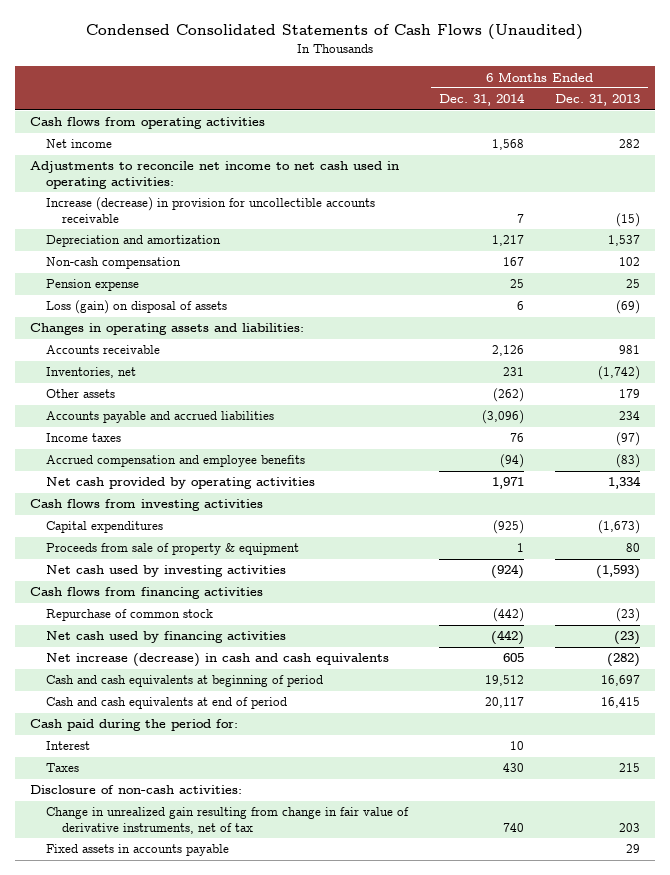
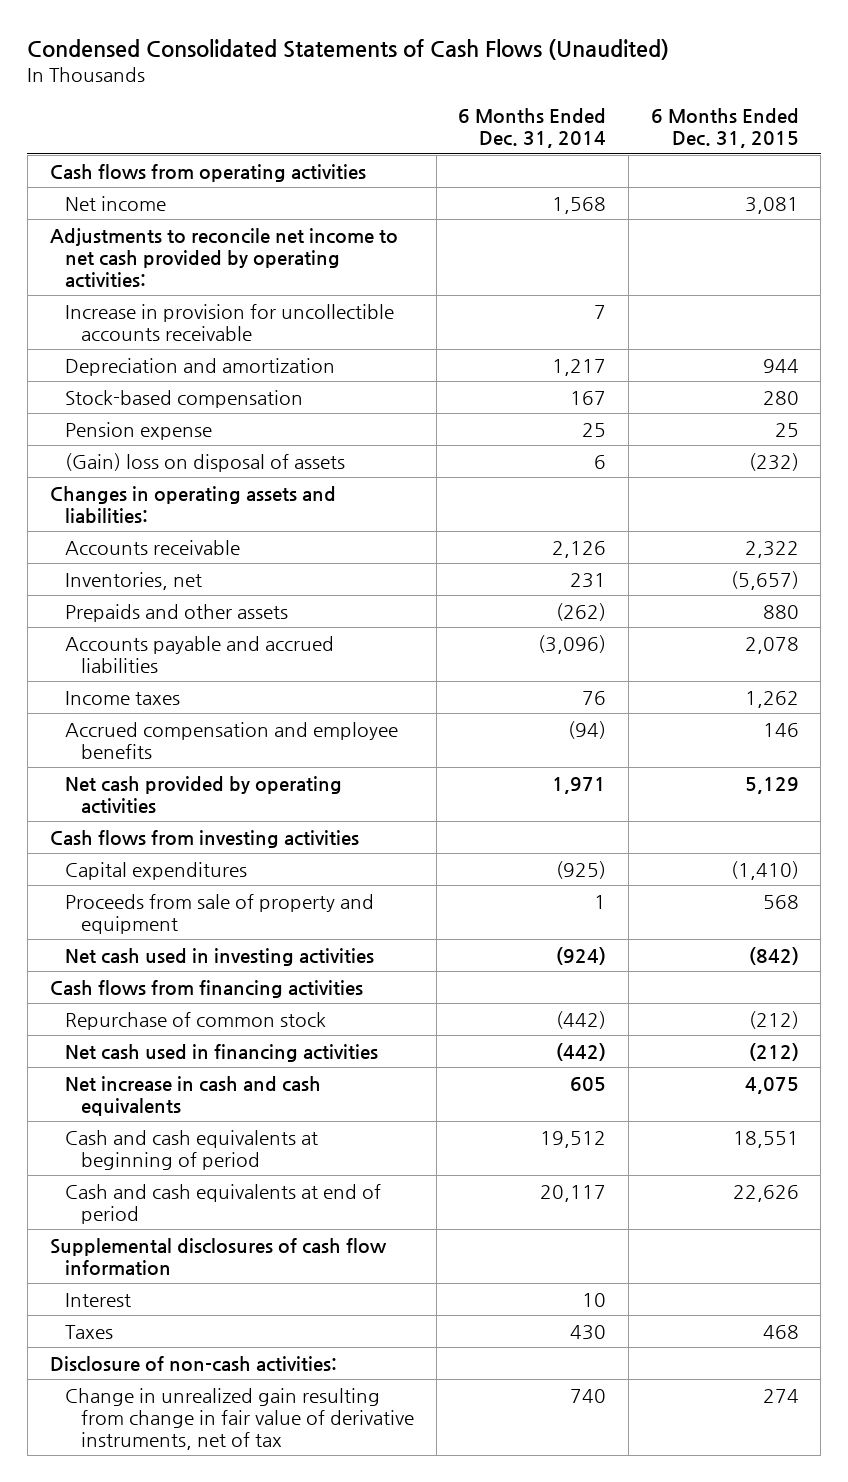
[554,94,640,107] Dec. 31, 2013 -> none
none -> [650,108,799,149] 6 Months Ended Dec. 31, 2015
[30,161,400,189] Adjustments to reconcile net income to net cash used in operating activities: -> [49,227,398,288] Adjustments to reconcile net income to net cash provided by operating activities:
[46,197,376,223] Increase (decrease) in provision for uncollectible accounts receivable -> [65,303,395,341] Increase in provision for uncollectible accounts receivable
[46,257,182,270] Non-cash compensation -> [65,389,304,408] Stock-based compensation
[46,300,228,315] Loss (gain) on disposal of assets -> [65,452,346,472] (Gain) loss on disposal of assets
[46,389,116,399] Other assets -> [65,603,289,622] Prepaids and other assets
[46,543,300,556] Proceeds from sale of property & equipment -> [65,893,375,934] Proceeds from sale of property and equipment
[46,565,287,578] Net cash used by investing activities -> [65,947,375,966] Net cash used in investing activities
[46,631,287,644] Net cash used by financing activities -> [65,1043,379,1062] Net cash used in financing activities
[46,653,390,668] Net increase (decrease) in cash and cash equivalents -> [65,1075,322,1116] Net increase in cash and cash equivalents
[30,719,239,732] Cash paid during the period for: -> [49,1237,387,1275] Supplemental disclosures of cash flow information
[46,844,230,857] Fixed assets in accounts payable -> none

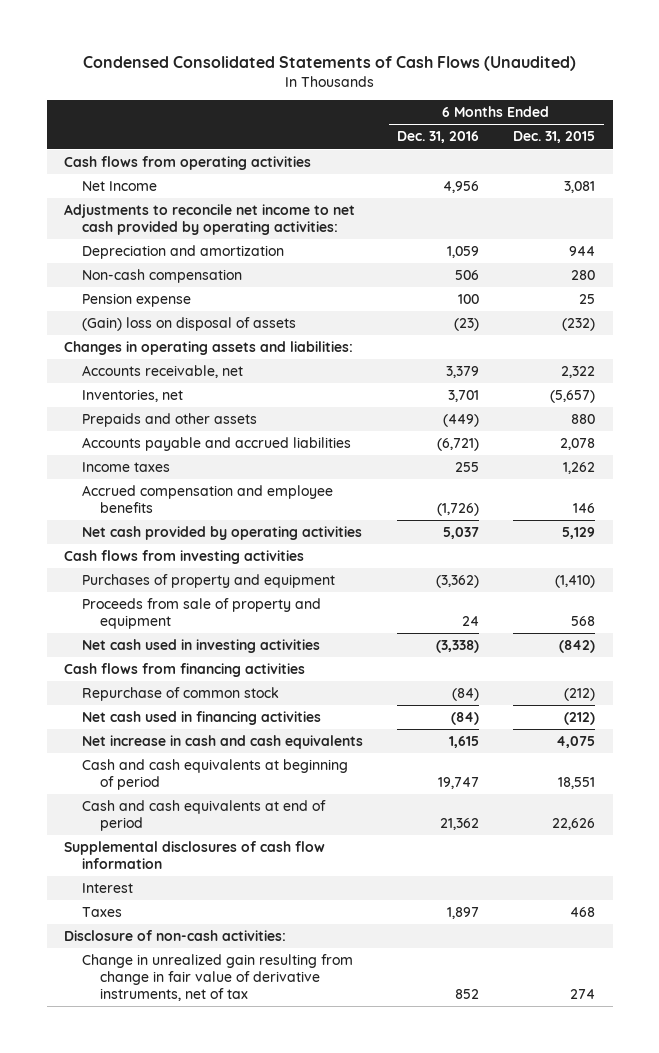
[458,108,607,149] 6 Months Ended Dec. 31, 2014 -> none
none -> [397,131,480,144] Dec. 31, 2016
[65,195,167,211] Net income -> [82,180,158,191] Net Income
[65,303,395,341] Increase in provision for uncollectible accounts receivable -> none
[65,389,304,408] Stock-based compensation -> [82,268,243,283] Non-cash compensation
[65,539,241,555] Accounts receivable -> [82,364,244,378] Accounts receivable, net
[65,861,248,880] Capital expenditures -> [82,573,336,588] Purchases of property and equipment

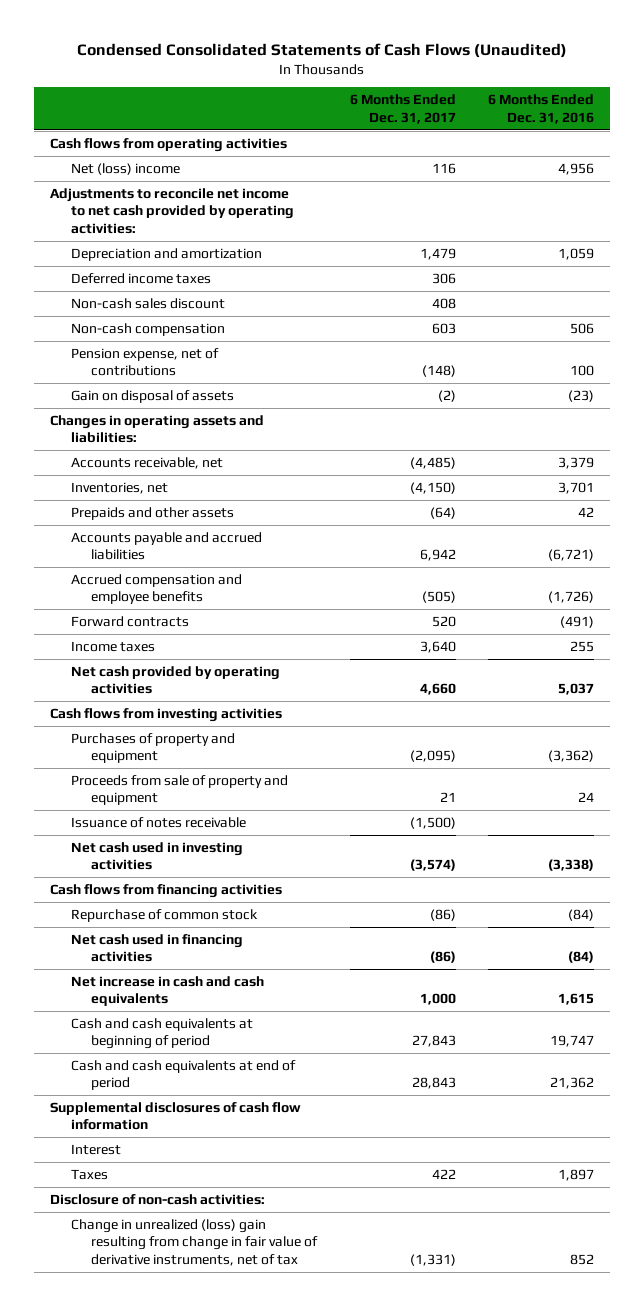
[513,131,596,144] Dec. 31, 2015 -> none
none -> [349,94,456,124] 6 Months Ended Dec. 31, 2017
[82,180,158,191] Net Income -> [70,162,180,175] Net (loss) income
none -> [70,272,211,284] Deferred income taxes
none -> [70,297,225,309] Non-cash sales discount
[82,292,192,307] Pension expense -> [70,347,219,377] Pension expense, net of contributions
[82,316,297,331] (Gain) loss on disposal of assets -> [70,389,234,403] Gain on disposal of assets
[443,413,480,427] (449) -> [578,506,595,517] 42
none -> [70,615,189,627] Forward contracts
[82,461,171,472] Income taxes -> [70,640,155,652] Income taxes
none -> [70,816,246,828] Issuance of notes receivable
[82,953,354,1002] Change in unrealized gain resulting from change in fair value of derivative instruments, net of tax -> [70,1218,319,1267] Change in unrealized (loss) gain resulting from change in fair value of derivative instruments, net of tax

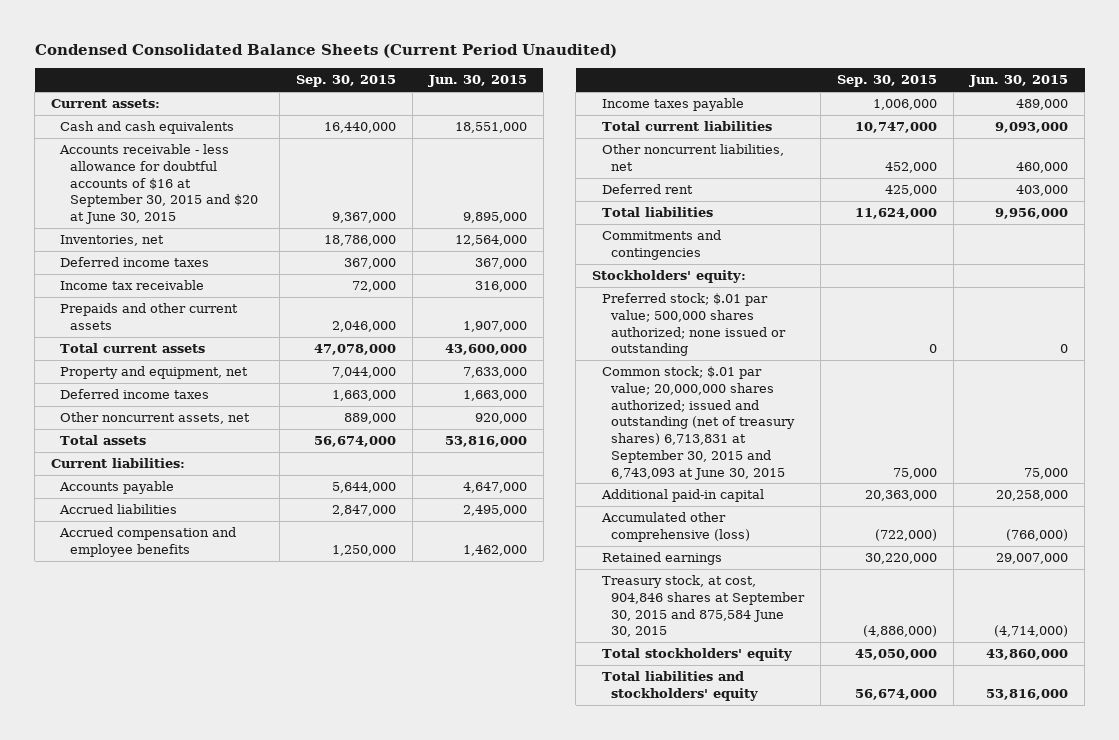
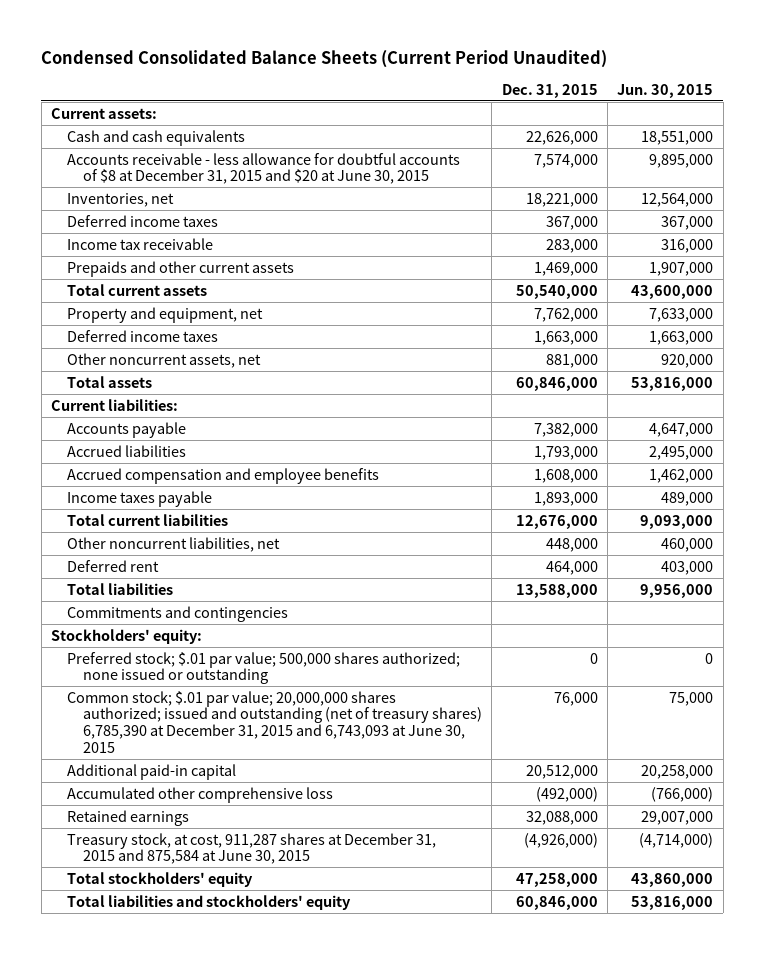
[295,75,396,88] Sep. 30, 2015 -> none
none -> [501,83,598,98] Dec. 31, 2015
[59,144,258,225] Accounts receivable - less allowance for doubtful accounts of $16 at September 30, 2015 and $20 at June 30, 2015 -> [67,152,461,185] Accounts receivable - less allowance for doubtful accounts of $8 at December 31, 2015 and $20 at June 30, 2015
[601,366,795,480] Common stock; $.01 par value; 20,000,000 shares authorized; issued and outstanding (net of treasury shares) 6,713,831 at September 30, 2015 and 6,743,093 at June 30, 2015 -> [67,690,482,753] Common stock; $.01 par value; 20,000,000 shares authorized; issued and outstanding (net of treasury shares) 6,785,390 at December 31, 2015 and 6,743,093 at June 30, 2015
[600,512,750,543] Accumulated other comprehensive (loss) -> [67,786,334,803] Accumulated other comprehensive loss
[601,575,805,638] Treasury stock, at cost, 904,846 shares at September 30, 2015 and 875,584 June 30, 2015 -> [67,832,437,865] Treasury stock, at cost, 911,287 shares at December 31, 2015 and 875,584 at June 30, 2015

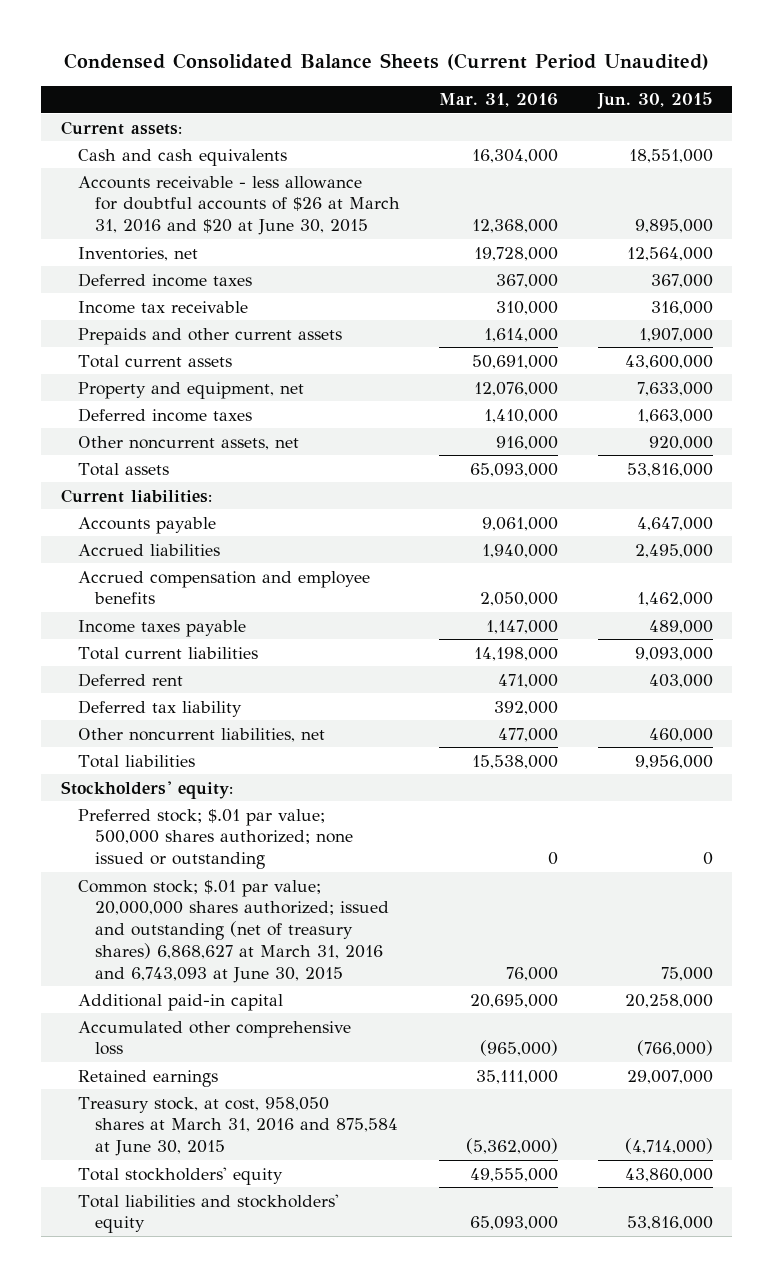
[501,83,598,98] Dec. 31, 2015 -> none
none -> [439,93,559,108] Mar. 31, 2016
[67,152,461,185] Accounts receivable - less allowance for doubtful accounts of $8 at December 31, 2015 and $20 at June 30, 2015 -> [77,175,401,236] Accounts receivable - less allowance for doubtful accounts of $26 at March 31, 2016 and $20 at June 30, 2015
none -> [77,699,242,717] Deferred tax liability
[67,536,281,552] Other noncurrent liabilities, net -> [77,727,325,742] Other noncurrent liabilities, net
[67,605,289,622] Commitments and contingencies -> none
[67,690,482,753] Common stock; $.01 par value; 20,000,000 shares authorized; issued and outstanding (net of treasury shares) 6,785,390 at December 31, 2015 and 6,743,093 at June 30, 2015 -> [77,879,390,983] Common stock; $.01 par value; 20,000,000 shares authorized; issued and outstanding (net of treasury shares) 6,868,627 at March 31, 2016 and 6,743,093 at June 30, 2015
[67,832,437,865] Treasury stock, at cost, 911,287 shares at December 31, 2015 and 875,584 at June 30, 2015 -> [77,1096,399,1157] Treasury stock, at cost, 958,050 shares at March 31, 2016 and 875,584 at June 30, 2015

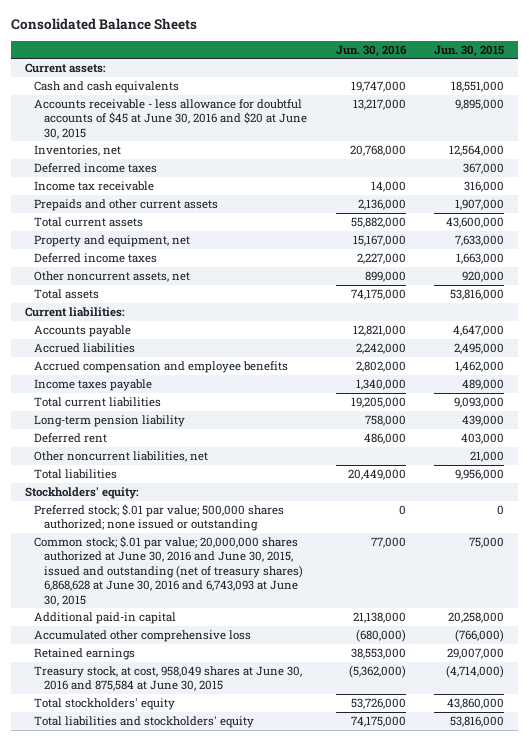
[63,53,709,71] Condensed Consolidated Balance Sheets (Current Period Unaudited) -> [10,18,197,31] Consolidated Balance Sheets
[439,93,559,108] Mar. 31, 2016 -> none
none -> [335,44,407,57] Jun. 30, 2016
[77,175,401,236] Accounts receivable - less allowance for doubtful accounts of $26 at March 31, 2016 and $20 at June 30, 2015 -> [34,98,307,139] Accounts receivable - less allowance for doubtful accounts of $45 at June 30, 2016 and $20 at June 30, 2015
none -> [34,414,186,427] Long-term pension liability
[77,699,242,717] Deferred tax liability -> none
[648,727,713,742] 460,000 -> [470,450,505,462] 21,000
[77,879,390,983] Common stock; $.01 par value; 20,000,000 shares authorized; issued and outstanding (net of treasury shares) 6,868,627 at March 31, 2016 and 6,743,093 at June 30, 2015 -> [34,535,303,606] Common stock; $.01 par value; 20,000,000 shares authorized at June 30, 2016 and June 30, 2015, issued and outstanding (net of treasury shares) 6,868,628 at June 30, 2016 and 6,743,093 at June 30, 2015
[77,1096,399,1157] Treasury stock, at cost, 958,050 shares at March 31, 2016 and 875,584 at June 30, 2015 -> [34,665,303,692] Treasury stock, at cost, 958,049 shares at June 30, 2016 and 875,584 at June 30, 2015

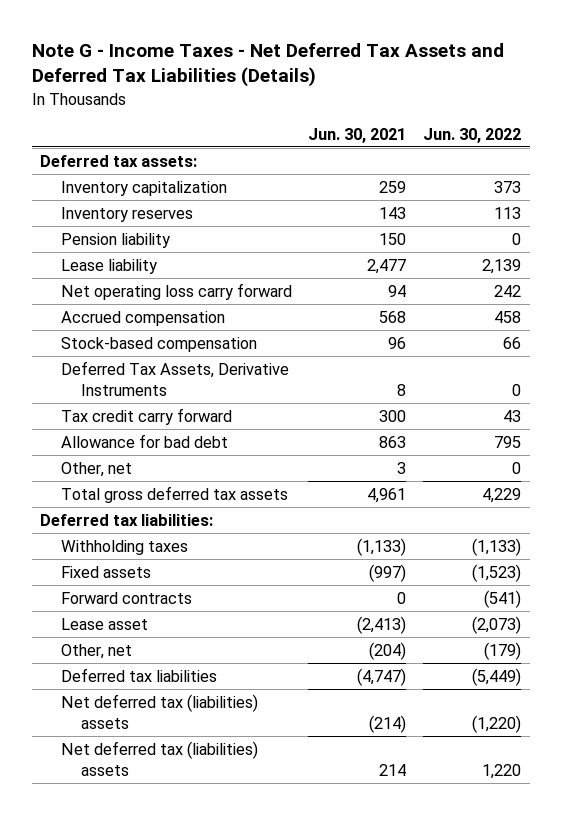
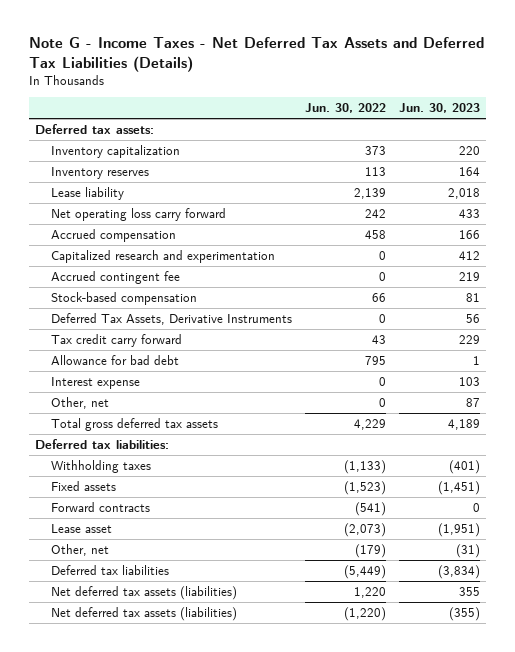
[308,127,407,143] Jun. 30, 2021 -> none
none -> [399,103,481,114] Jun. 30, 2023
[60,232,170,248] Pension liability -> none
none -> [51,249,276,263] Capitalized research and experimentation
none -> [51,270,181,284] Accrued contingent fee
none -> [51,376,141,389] Interest expense
[60,693,258,729] Net deferred tax (liabilities) assets -> [51,585,238,600] Net deferred tax assets (liabilities)
[472,714,522,733] (1,220) -> [354,586,387,598] 1,220
[60,740,258,776] Net deferred tax (liabilities) assets -> [51,606,238,621] Net deferred tax assets (liabilities)
[482,763,522,779] 1,220 -> [344,606,387,621] (1,220)

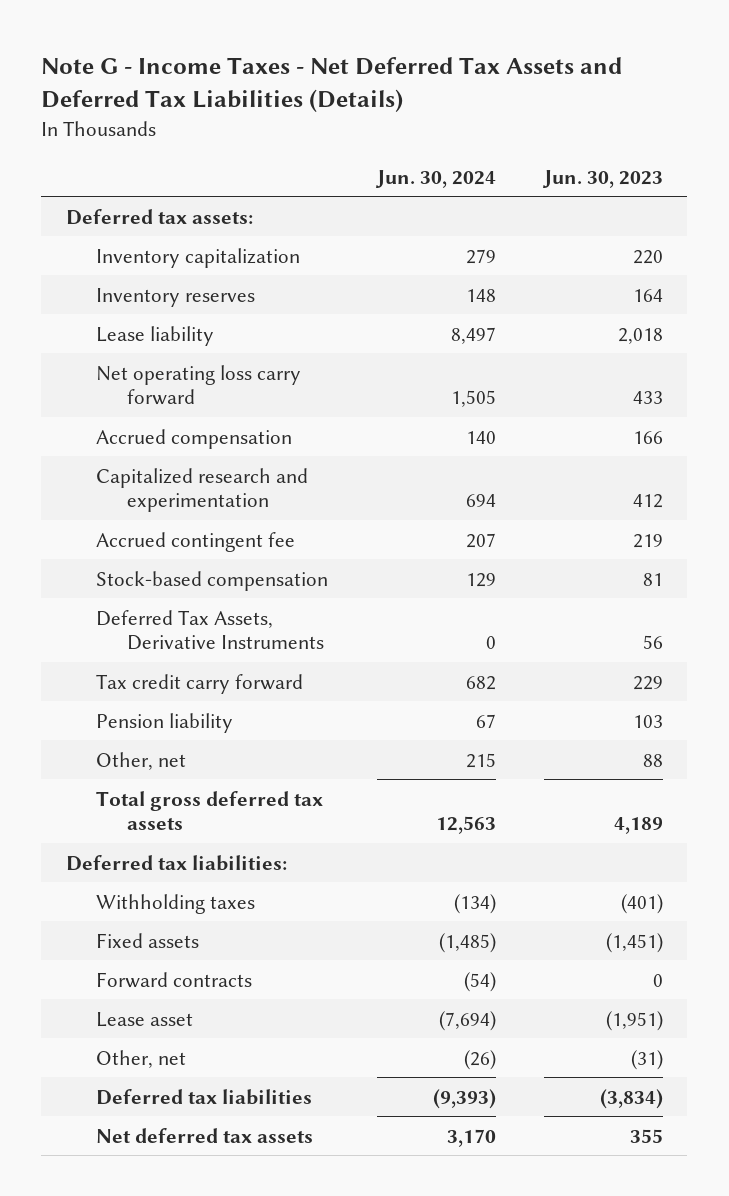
[305,103,387,114] Jun. 30, 2022 -> none
none -> [374,169,496,188] Jun. 30, 2024
[51,354,180,365] Allowance for bad debt -> none
[51,376,141,389] Interest expense -> none
none -> [96,712,234,733] Pension liability
[466,397,481,407] 87 -> [643,753,664,767] 88
[51,606,238,621] Net deferred tax assets (liabilities) -> none
[51,585,238,600] Net deferred tax assets (liabilities) -> [96,1127,314,1143] Net deferred tax assets

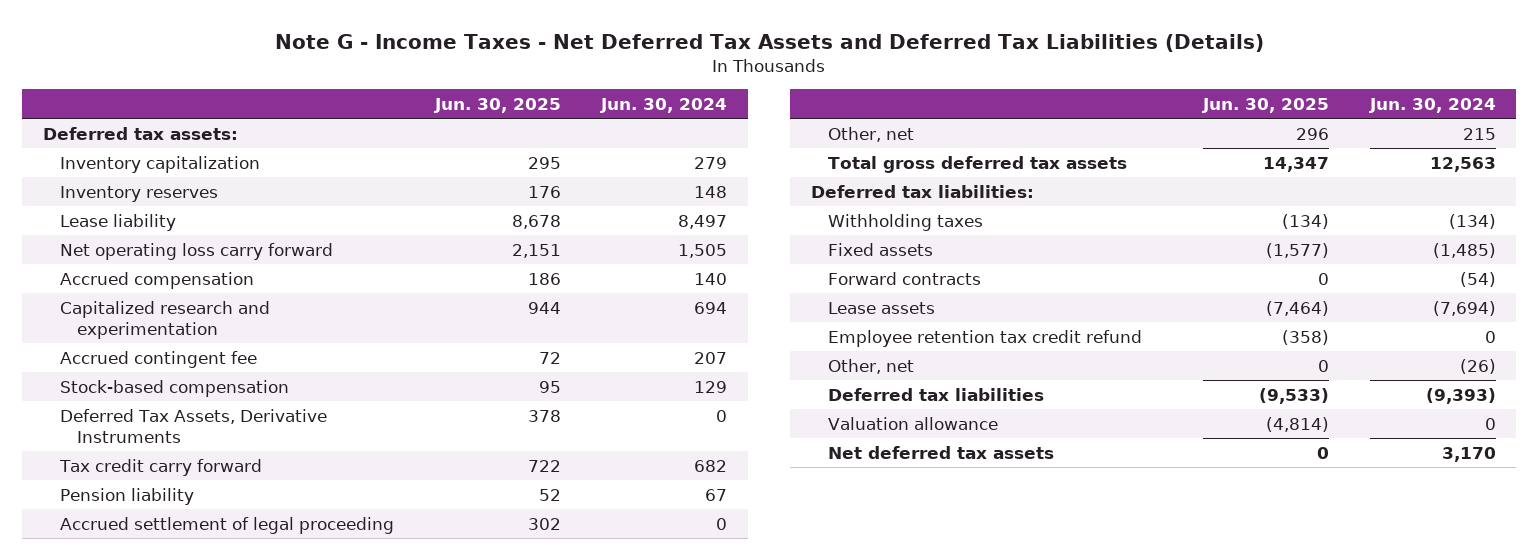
[542,169,664,188] Jun. 30, 2023 -> none
none -> [433,98,561,114] Jun. 30, 2025
none -> [59,516,394,534] Accrued settlement of legal proceeding
[96,1011,194,1027] Lease asset -> [828,301,936,314] Lease assets
none -> [828,329,1143,347] Employee retention tax credit refund
none -> [828,416,999,430] Valuation allowance

